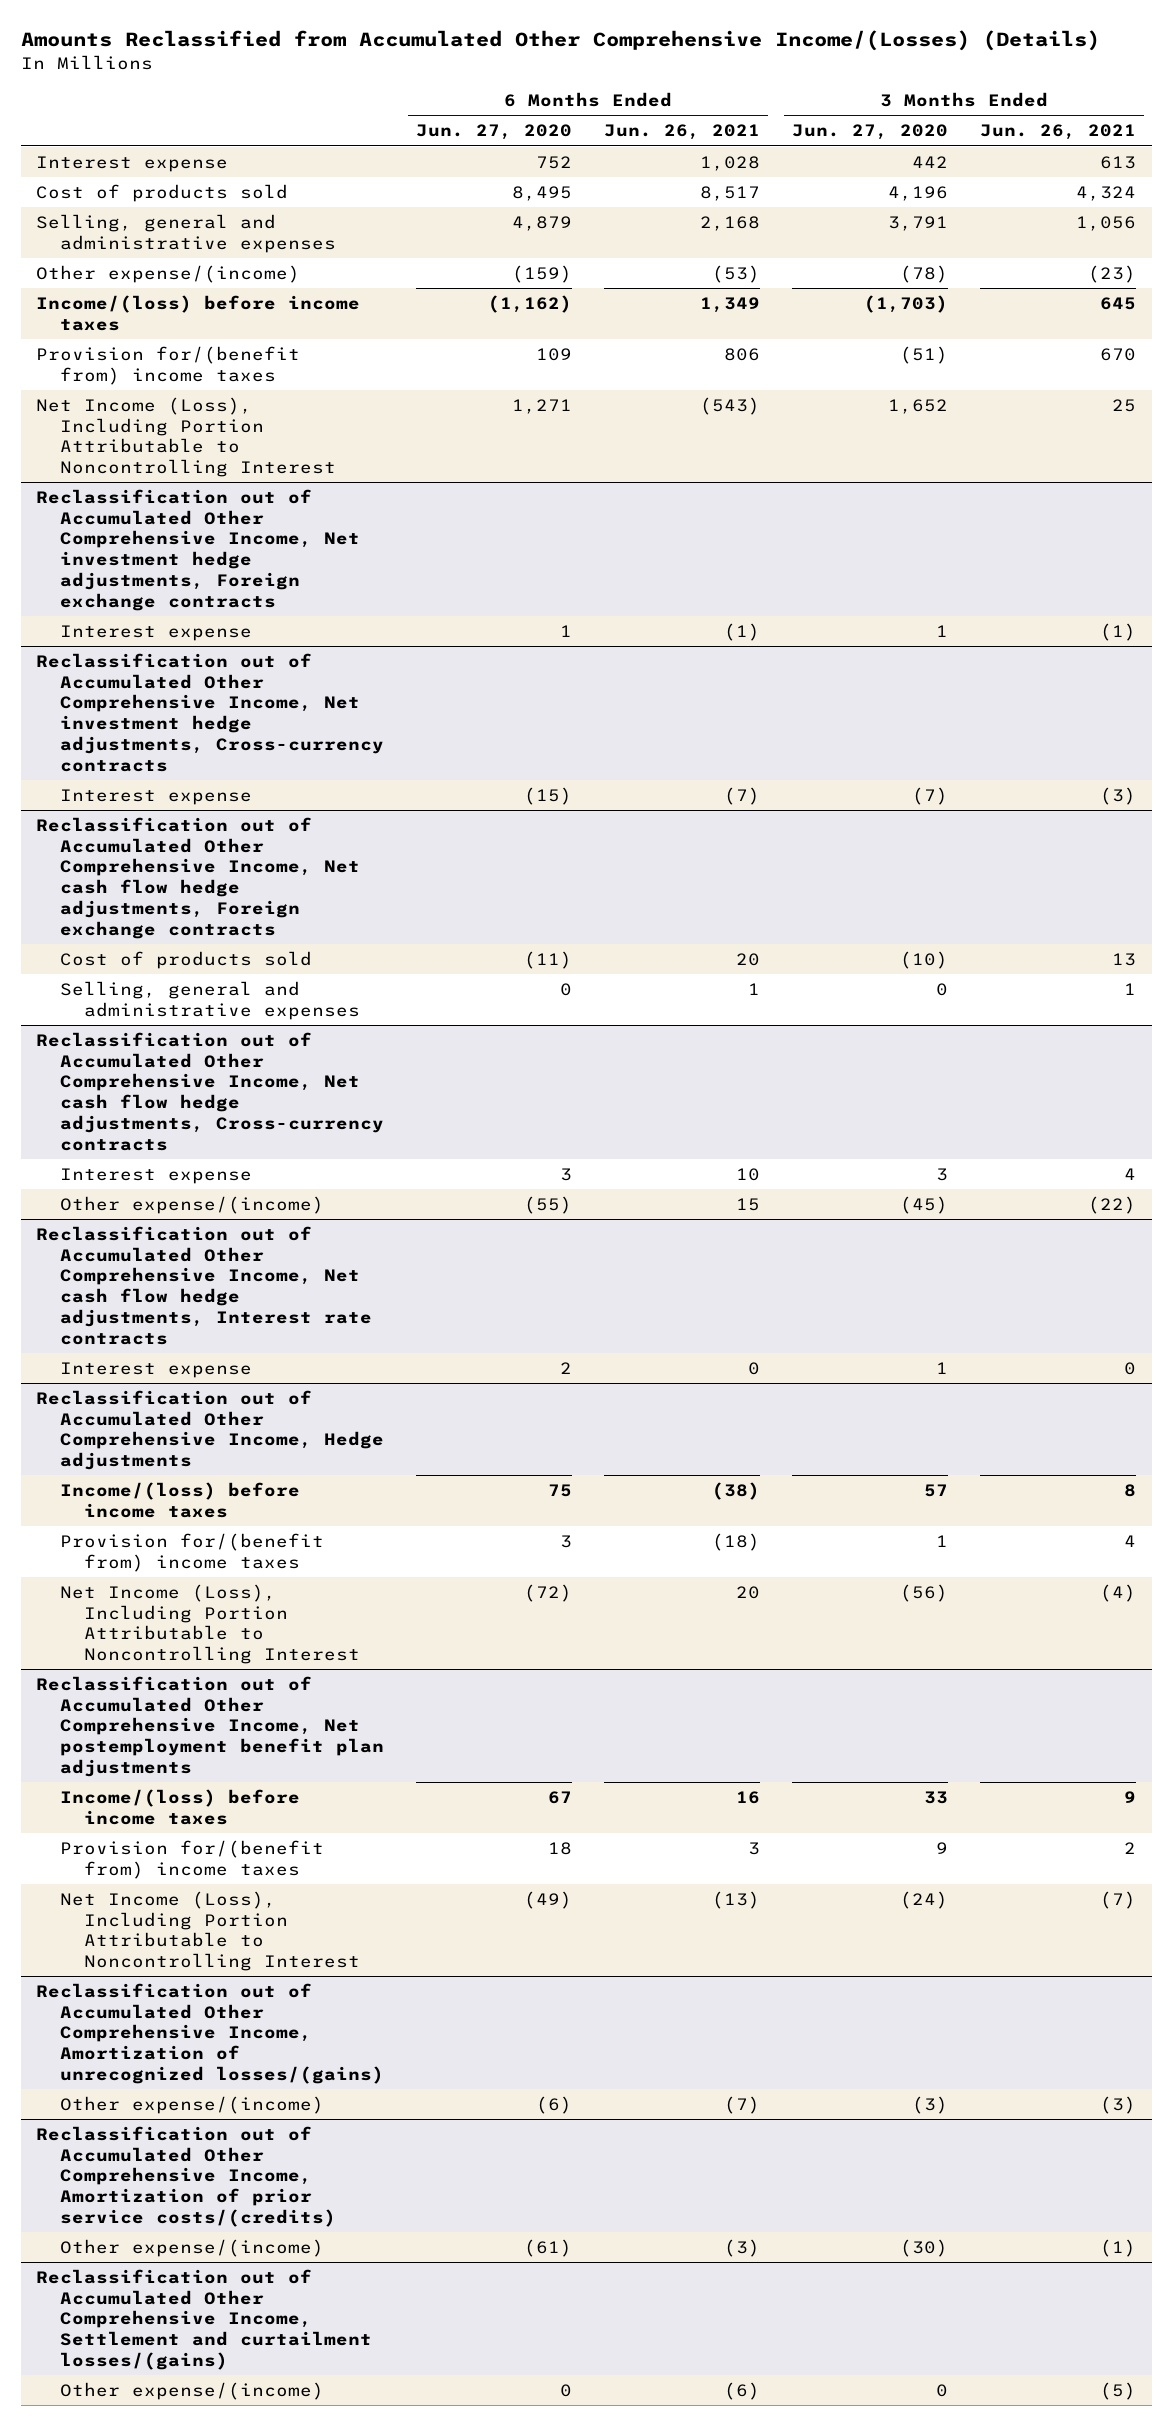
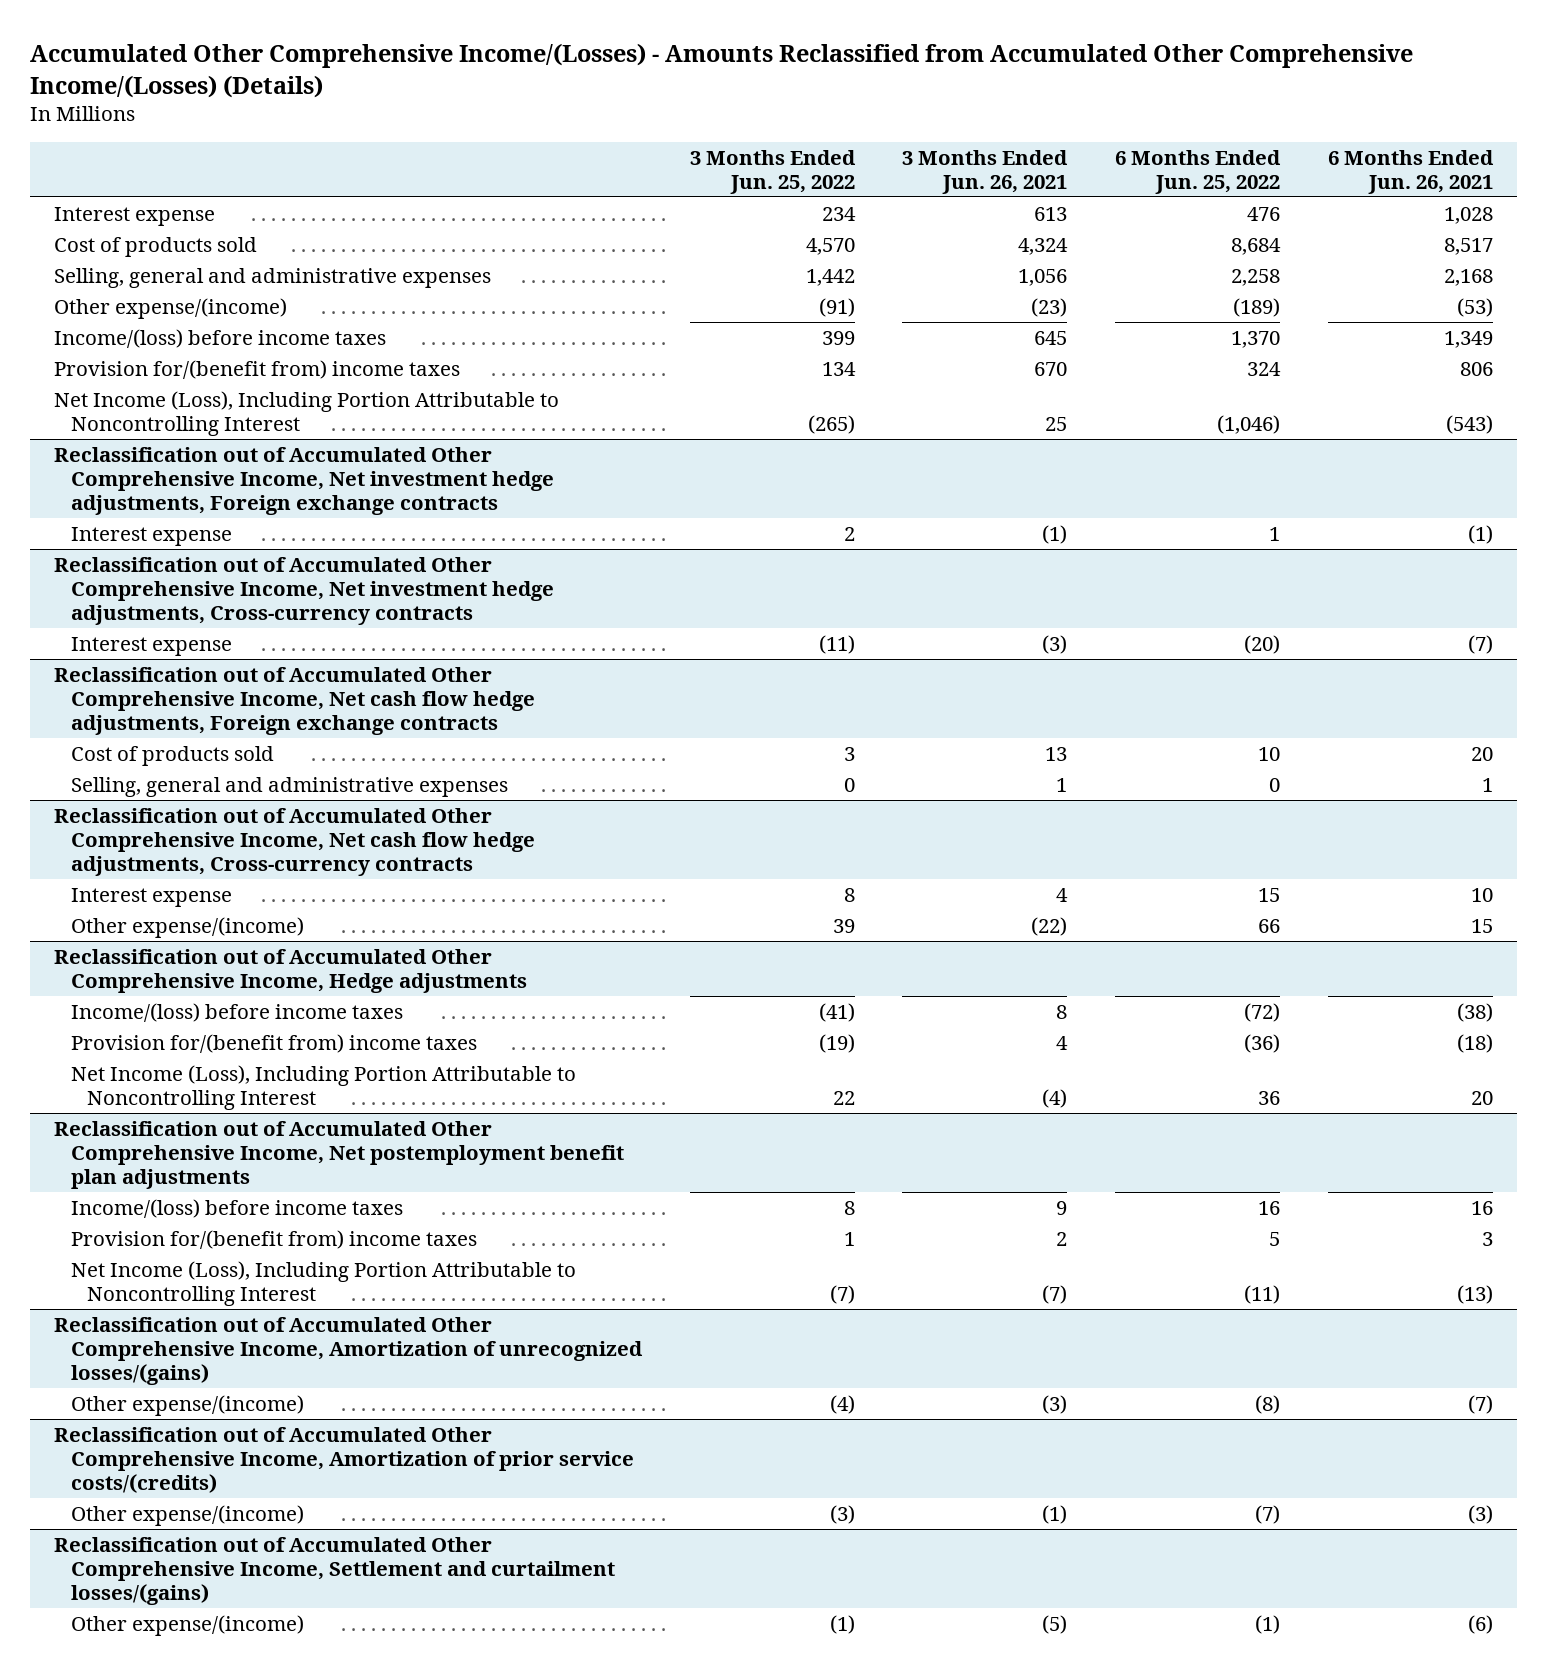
[20,30,1100,52] Amounts Reclassified from Accumulated Other Comprehensive Income/(Losses) (Details) -> [30,42,1414,98] Accumulated Other Comprehensive Income/(Losses) - Amounts Reclassified from Accumulated Other Comprehensive Income/(Losses) (Details)
[416,124,573,141] Jun. 27, 2020 -> none
[791,124,948,141] Jun. 27, 2020 -> none
none -> [689,149,856,194] 3 Months Ended Jun. 25, 2022
none -> [1115,149,1282,194] 6 Months Ended Jun. 25, 2022
[36,1225,373,1345] Reclassification out of Accumulated Other Comprehensive Income, Net cash flow hedge adjustments, Interest rate contracts -> none
[60,1361,253,1378] Interest expense -> none

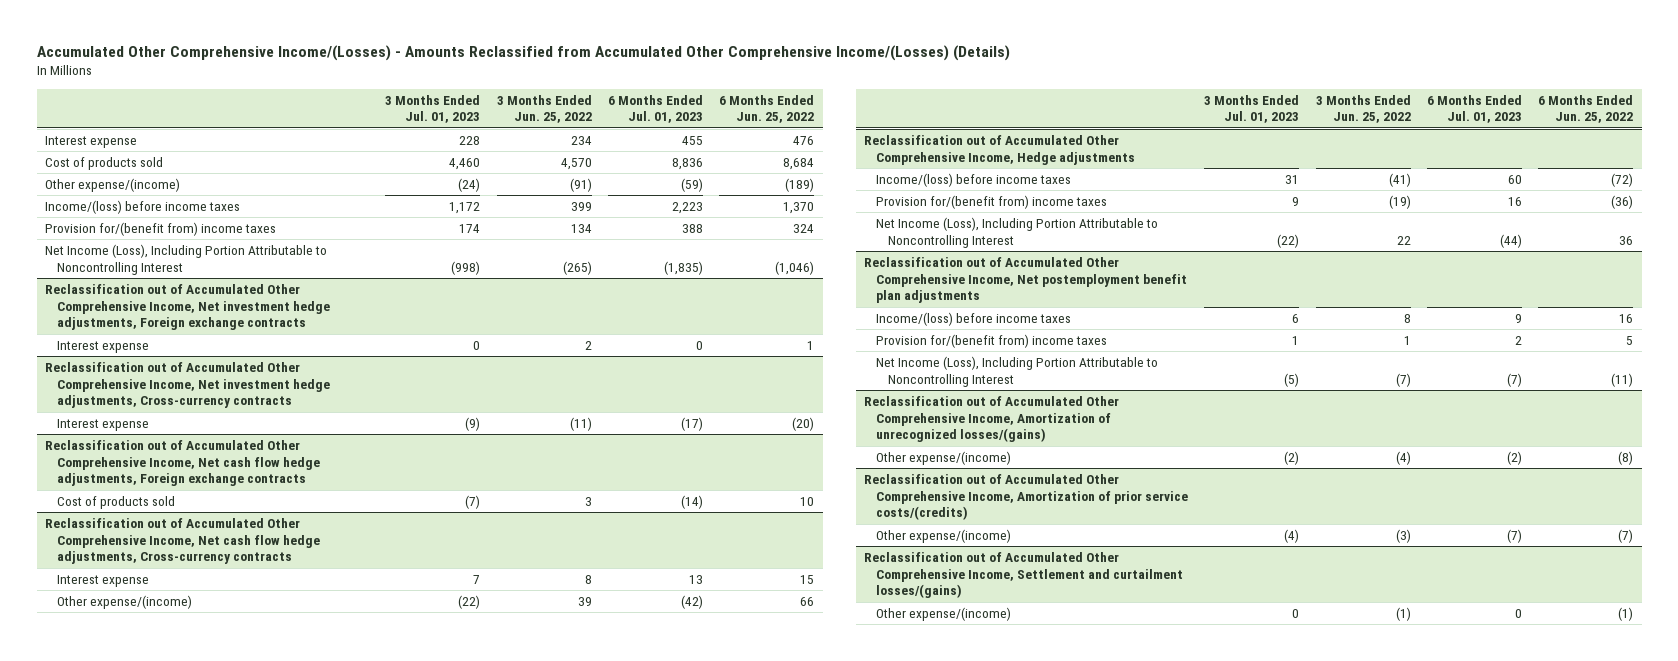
[902,149,1069,194] 3 Months Ended Jun. 26, 2021 -> none
[1328,149,1495,194] 6 Months Ended Jun. 26, 2021 -> none
none -> [385,94,481,124] 3 Months Ended Jul. 01, 2023
none -> [608,94,704,124] 6 Months Ended Jul. 01, 2023
[54,268,492,289] Selling, general and administrative expenses -> none
[70,777,508,798] Selling, general and administrative expenses -> none

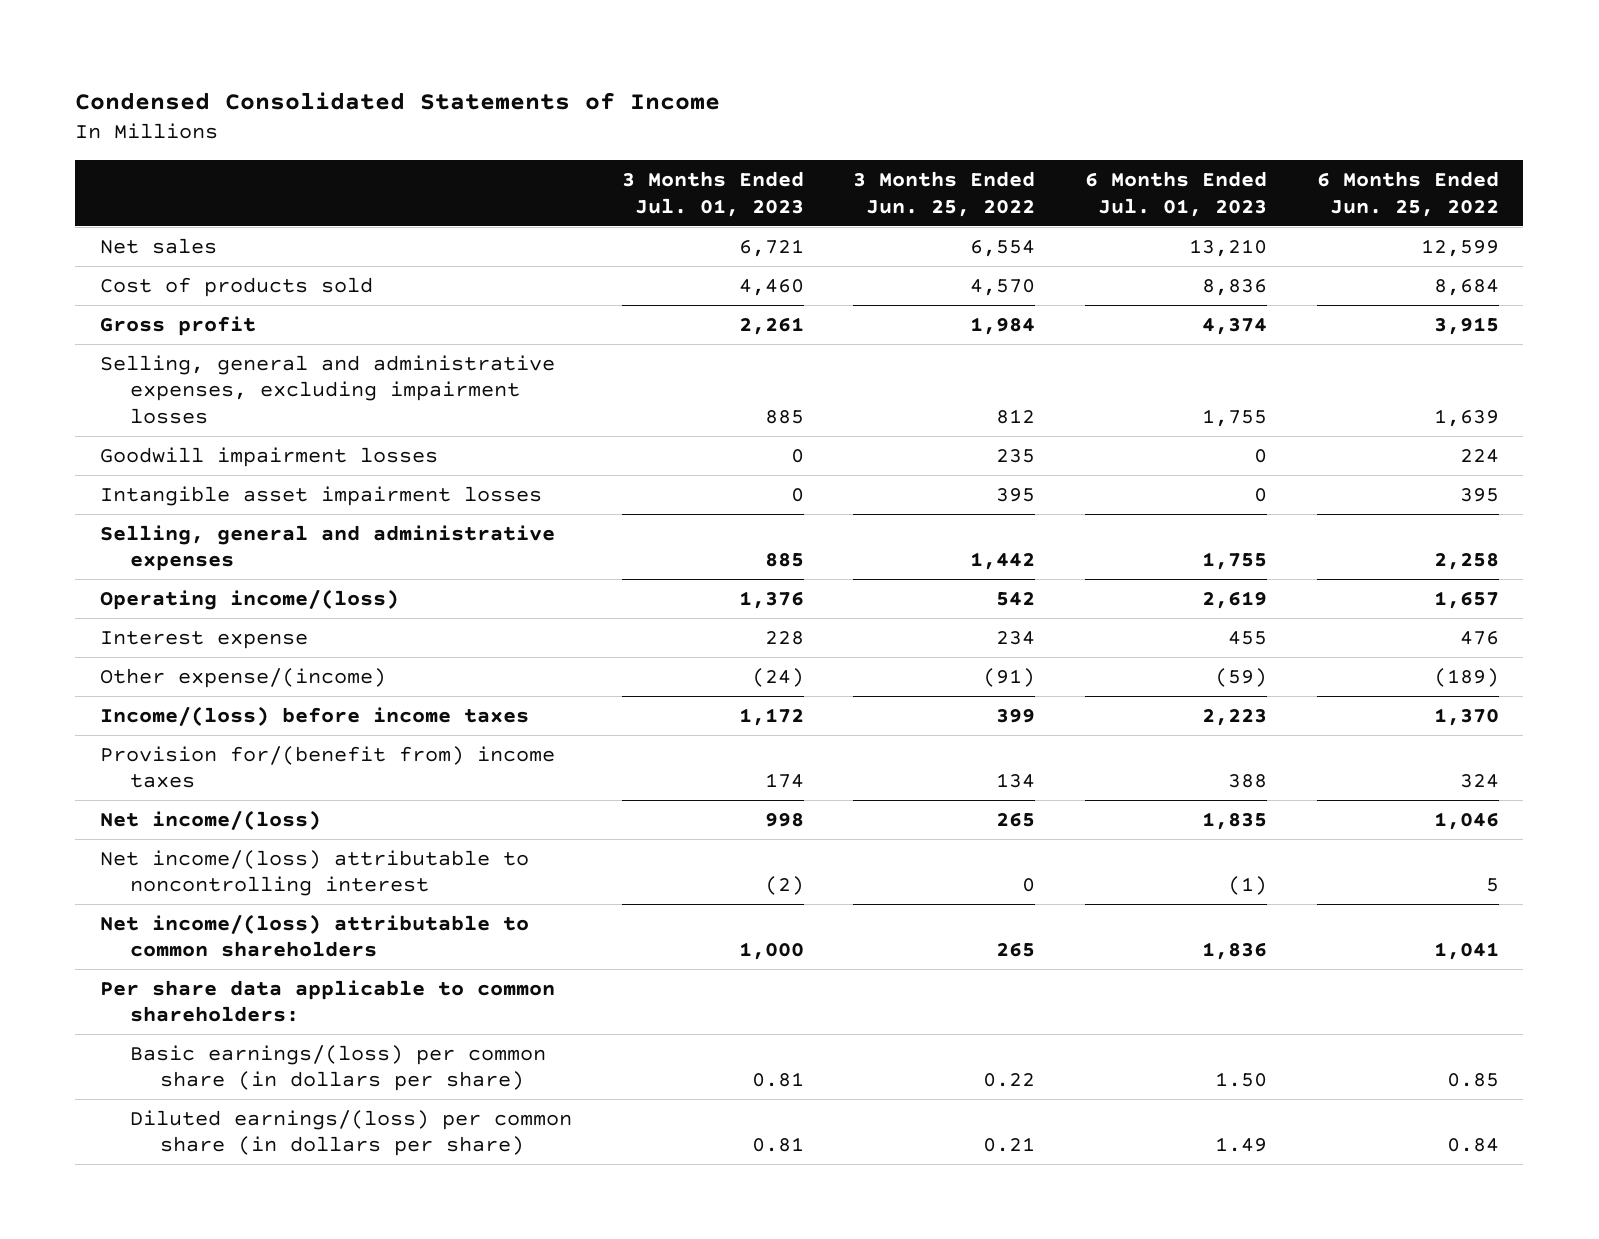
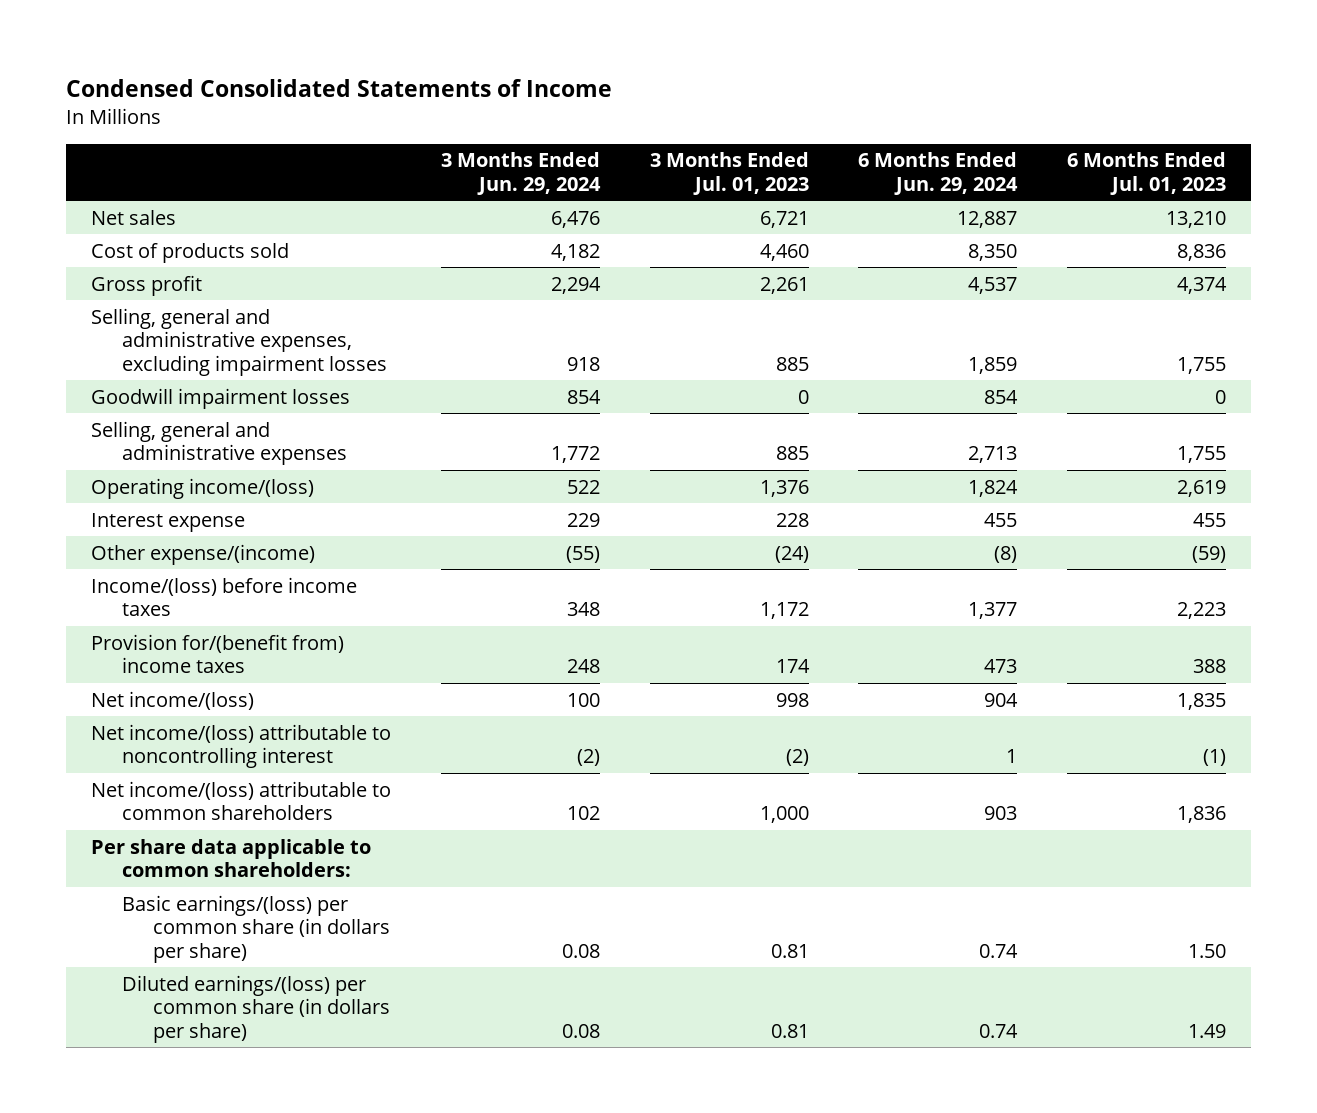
[853,171,1036,217] 3 Months Ended Jun. 25, 2022 -> none
[1316,171,1499,217] 6 Months Ended Jun. 25, 2022 -> none
none -> [440,152,601,195] 3 Months Ended Jun. 29, 2024
none -> [858,152,1019,195] 6 Months Ended Jun. 29, 2024
[99,485,542,506] Intangible asset impairment losses -> none

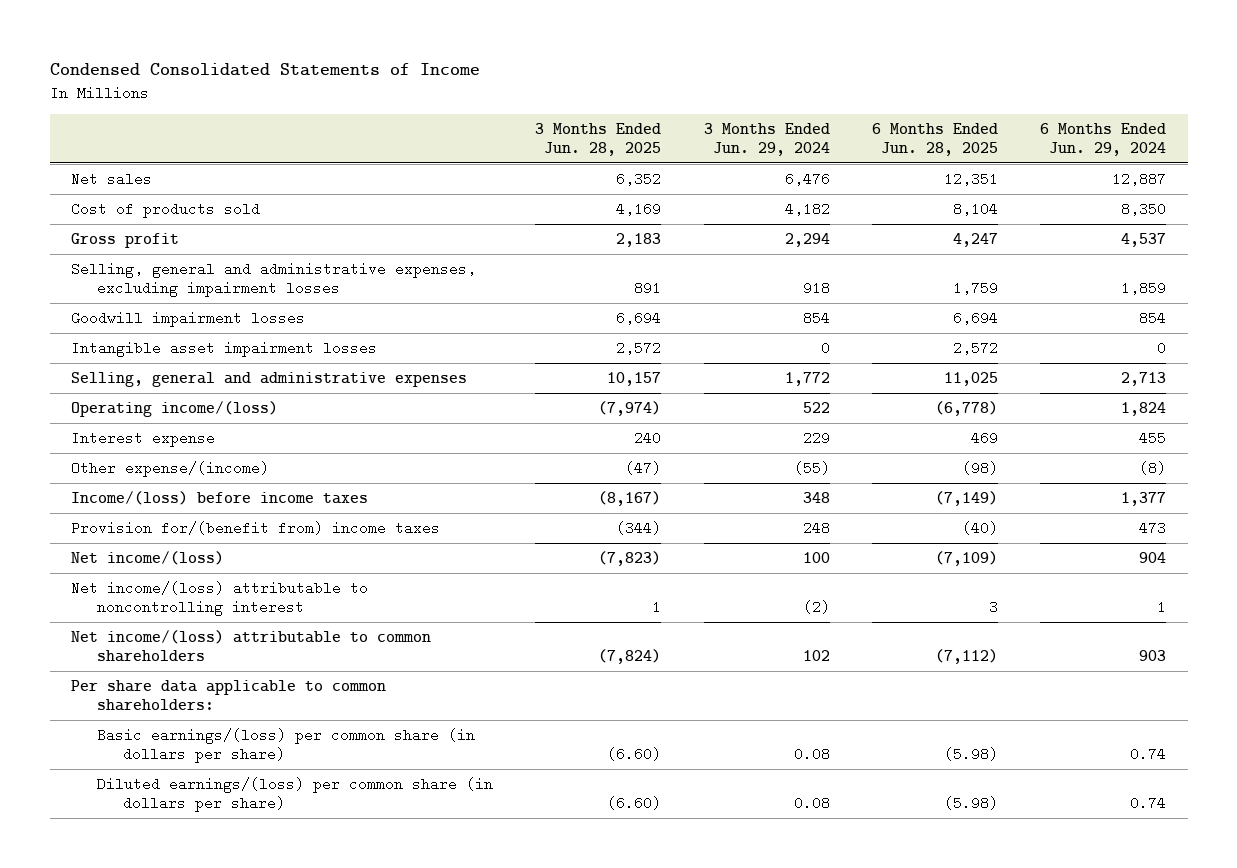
[649,152,809,195] 3 Months Ended Jul. 01, 2023 -> none
[1067,152,1227,195] 6 Months Ended Jul. 01, 2023 -> none
none -> [535,122,662,156] 3 Months Ended Jun. 28, 2025
none -> [871,122,998,156] 6 Months Ended Jun. 28, 2025
none -> [70,340,377,357] Intangible asset impairment losses

